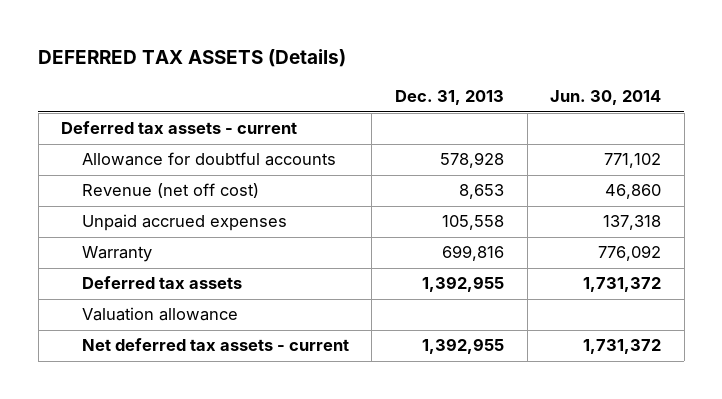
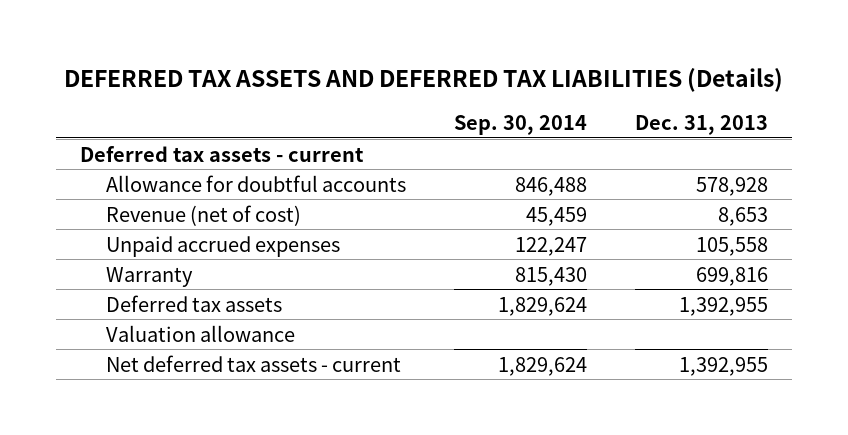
[38,49,347,68] DEFERRED TAX ASSETS (Details) -> [63,68,783,93] DEFERRED TAX ASSETS AND DEFERRED TAX LIABILITIES (Details)
[550,90,662,106] Jun. 30, 2014 -> none
none -> [453,114,587,135] Sep. 30, 2014
[81,183,259,199] Revenue (net off cost) -> [105,204,301,226] Revenue (net of cost)

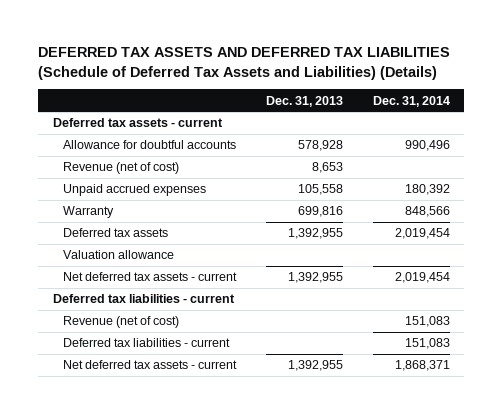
[63,68,783,93] DEFERRED TAX ASSETS AND DEFERRED TAX LIABILITIES (Details) -> [37,47,450,80] DEFERRED TAX ASSETS AND DEFERRED TAX LIABILITIES (Schedule of Deferred Tax Assets and Liabilities) (Details)
[453,114,587,135] Sep. 30, 2014 -> none
none -> [372,95,450,107] Dec. 31, 2014
none -> [52,294,235,304] Deferred tax liabilities - current
none -> [62,316,179,329] Revenue (net of cost)
none -> [62,338,230,348] Deferred tax liabilities - current
none -> [62,360,237,370] Net deferred tax assets - current

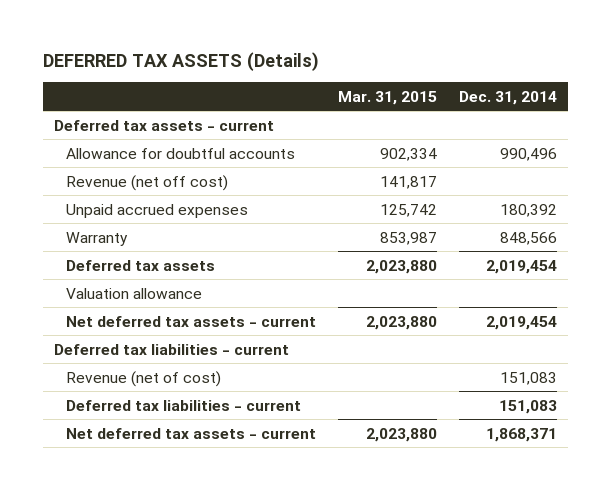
[37,47,450,80] DEFERRED TAX ASSETS AND DEFERRED TAX LIABILITIES (Schedule of Deferred Tax Assets and Liabilities) (Details) -> [42,51,319,71] DEFERRED TAX ASSETS (Details)
[265,95,343,107] Dec. 31, 2013 -> none
none -> [337,90,437,105] Mar. 31, 2015
[62,162,179,175] Revenue (net of cost) -> [65,174,228,191] Revenue (net off cost)

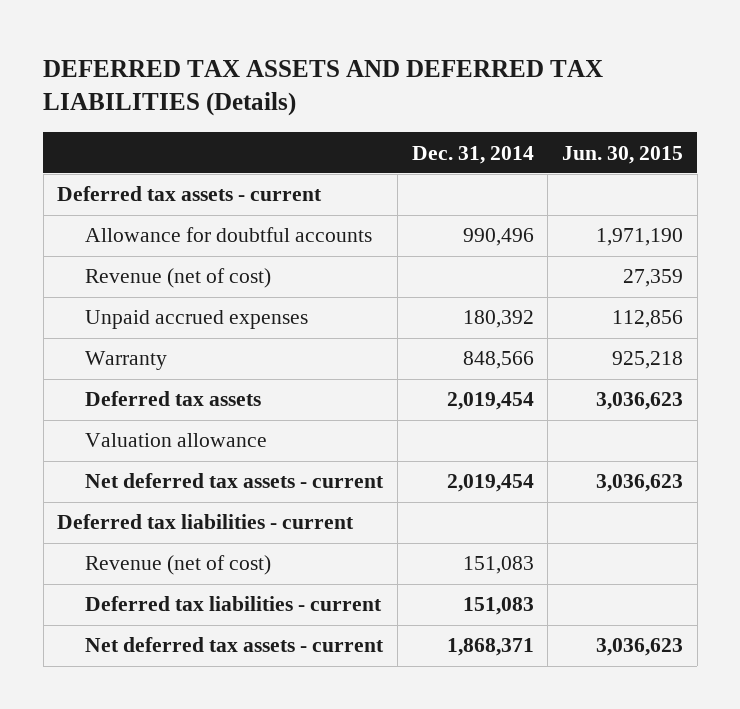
[42,51,319,71] DEFERRED TAX ASSETS (Details) -> [43,59,604,117] DEFERRED TAX ASSETS AND DEFERRED TAX LIABILITIES (Details)
[337,90,437,105] Mar. 31, 2015 -> none
none -> [562,145,684,164] Jun. 30, 2015
[65,174,228,191] Revenue (net off cost) -> [85,268,272,289] Revenue (net of cost)

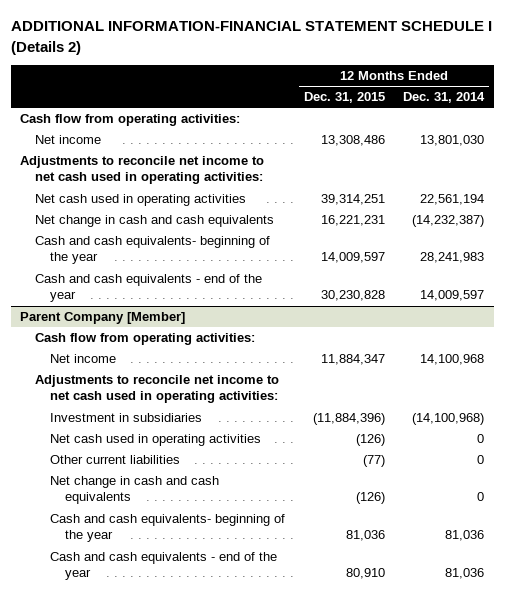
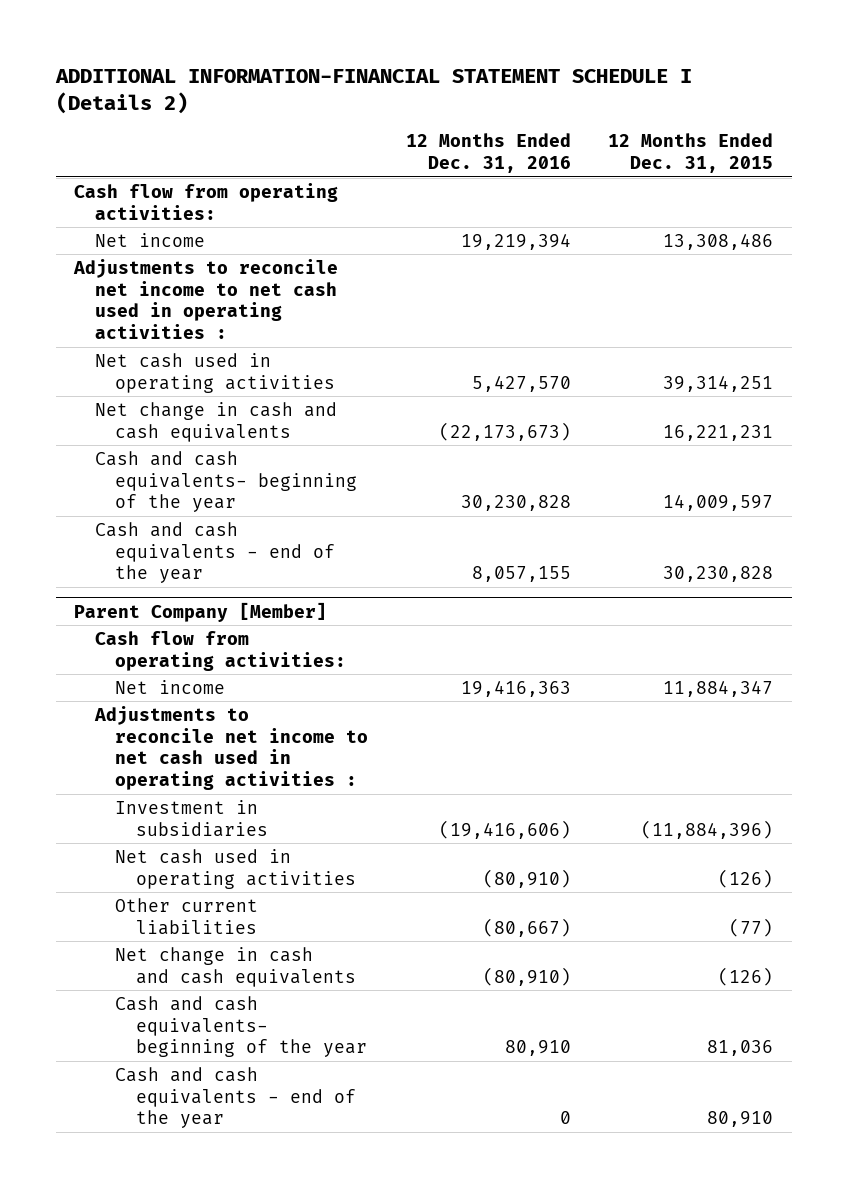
[403,92,486,104] Dec. 31, 2014 -> none
none -> [405,133,571,174] 12 Months Ended Dec. 31, 2016
[20,156,265,185] Adjustments to reconcile net income to net cash used in operating activities: -> [73,258,339,340] Adjustments to reconcile net income to net cash used in operating activities :
[35,375,280,404] Adjustments to reconcile net income to net cash used in operating activities: -> [93,705,369,791] Adjustments to reconcile net income to net cash used in operating activities :

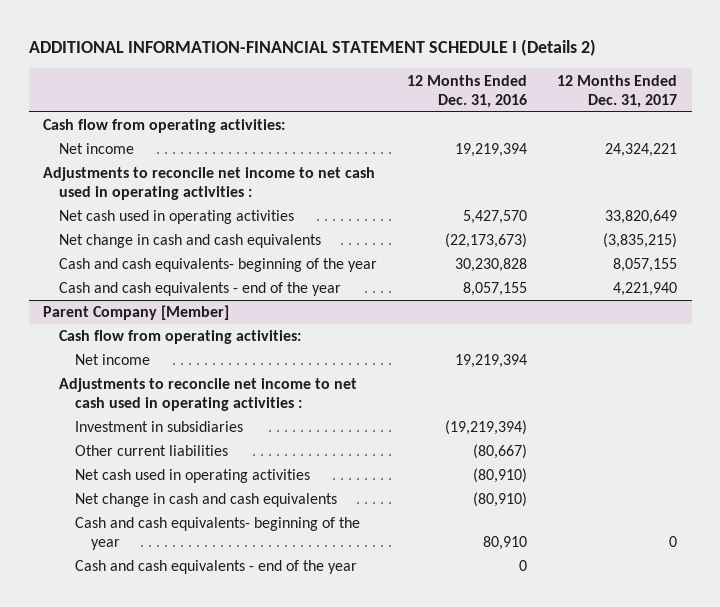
[607,133,773,174] 12 Months Ended Dec. 31, 2015 -> none
none -> [556,74,677,108] 12 Months Ended Dec. 31, 2017
[460,679,571,697] 19,416,363 -> [454,354,527,369] 19,219,394
[438,819,571,839] (19,416,606) -> [444,420,527,436] (19,219,394)
[115,848,356,889] Net cash used in operating activities -> [75,469,311,484] Net cash used in operating activities

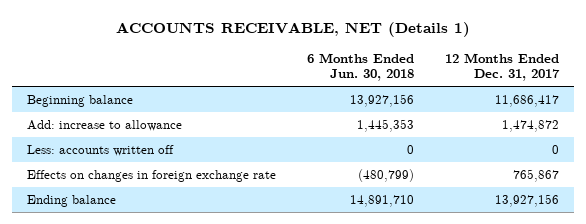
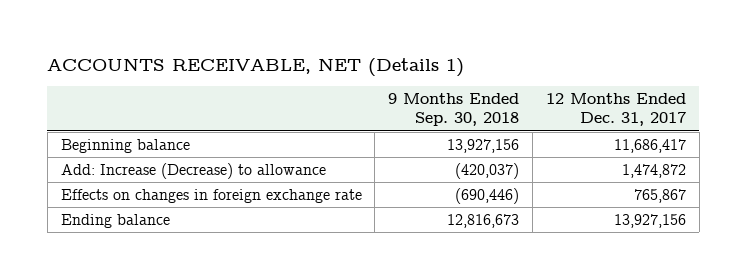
[307,52,415,82] 6 Months Ended Jun. 30, 2018 -> none
none -> [388,93,520,127] 9 Months Ended Sep. 30, 2018
[27,144,175,156] Less: accounts written off -> none
[27,119,183,131] Add: increase to allowance -> [60,162,326,179] Add: Increase (Decrease) to allowance

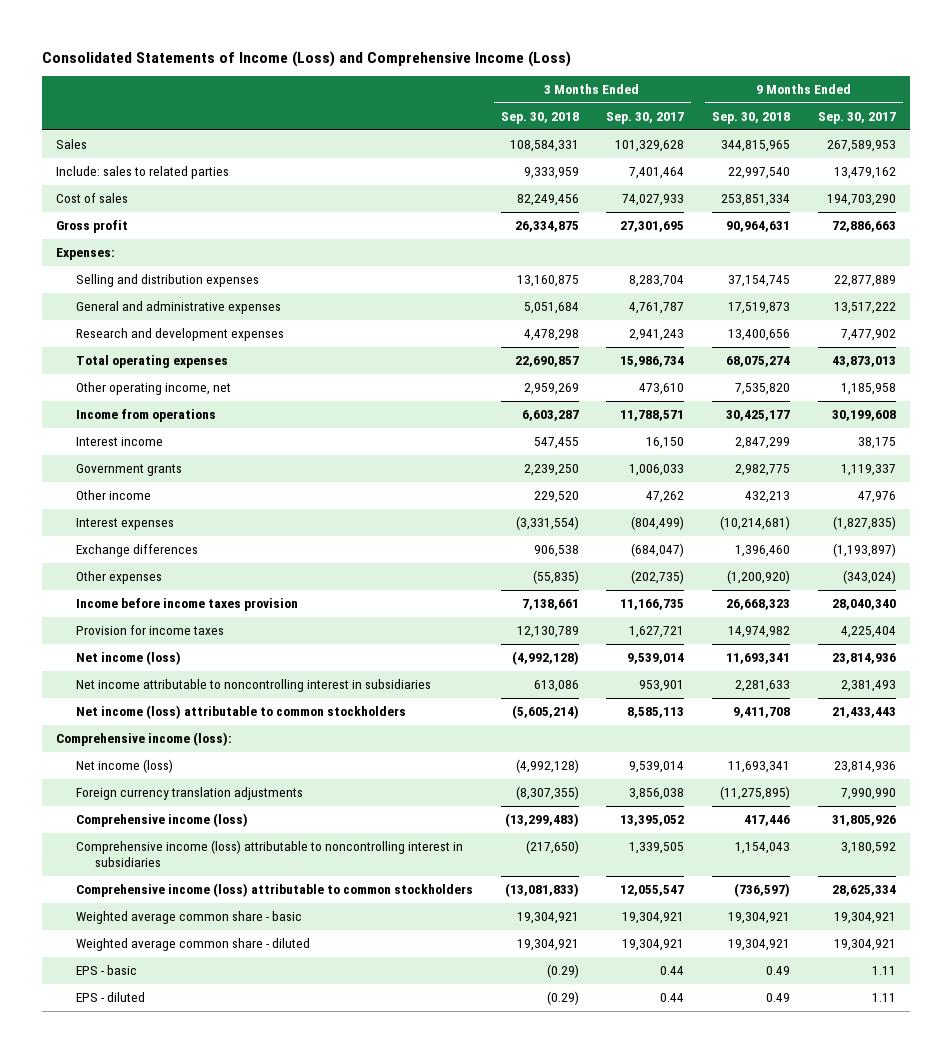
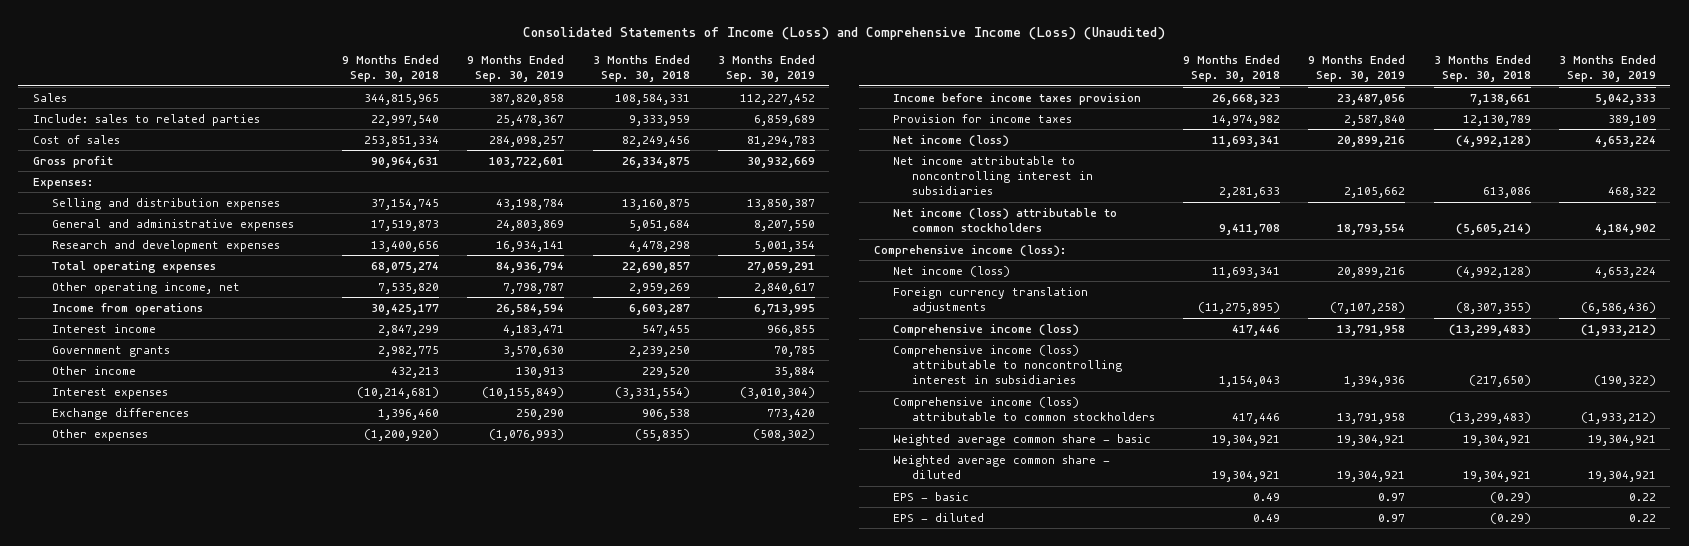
[42,50,572,67] Consolidated Statements of Income (Loss) and Comprehensive Income (Loss) -> [523,27,1166,41] Consolidated Statements of Income (Loss) and Comprehensive Income (Loss) (Unaudited)
[606,111,685,124] Sep. 30, 2017 -> none
[818,111,897,124] Sep. 30, 2017 -> none
none -> [467,55,565,83] 9 Months Ended Sep. 30, 2019
none -> [718,55,816,83] 3 Months Ended Sep. 30, 2019
[504,883,579,898] (13,081,833) -> [1448,412,1531,425] (13,299,483)
[734,883,791,898] (736,597) -> [1231,413,1280,425] 417,446

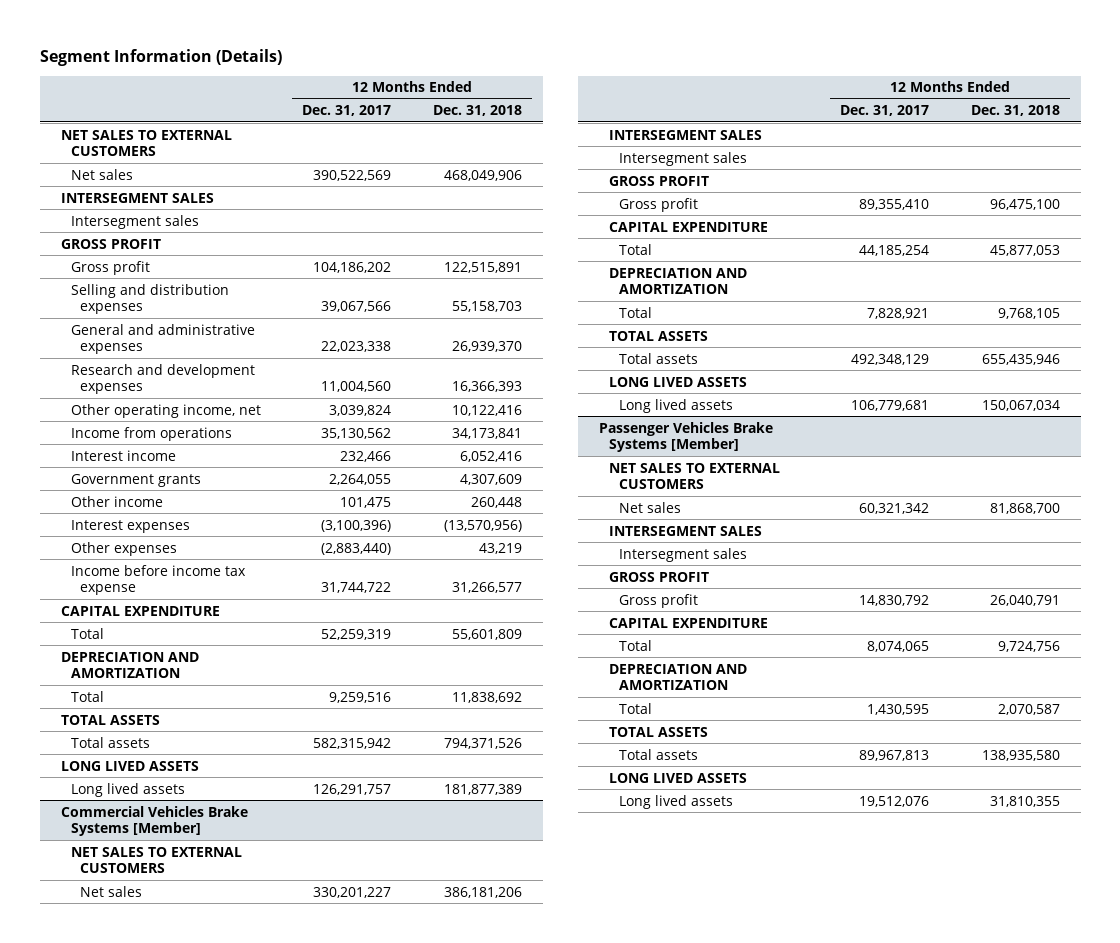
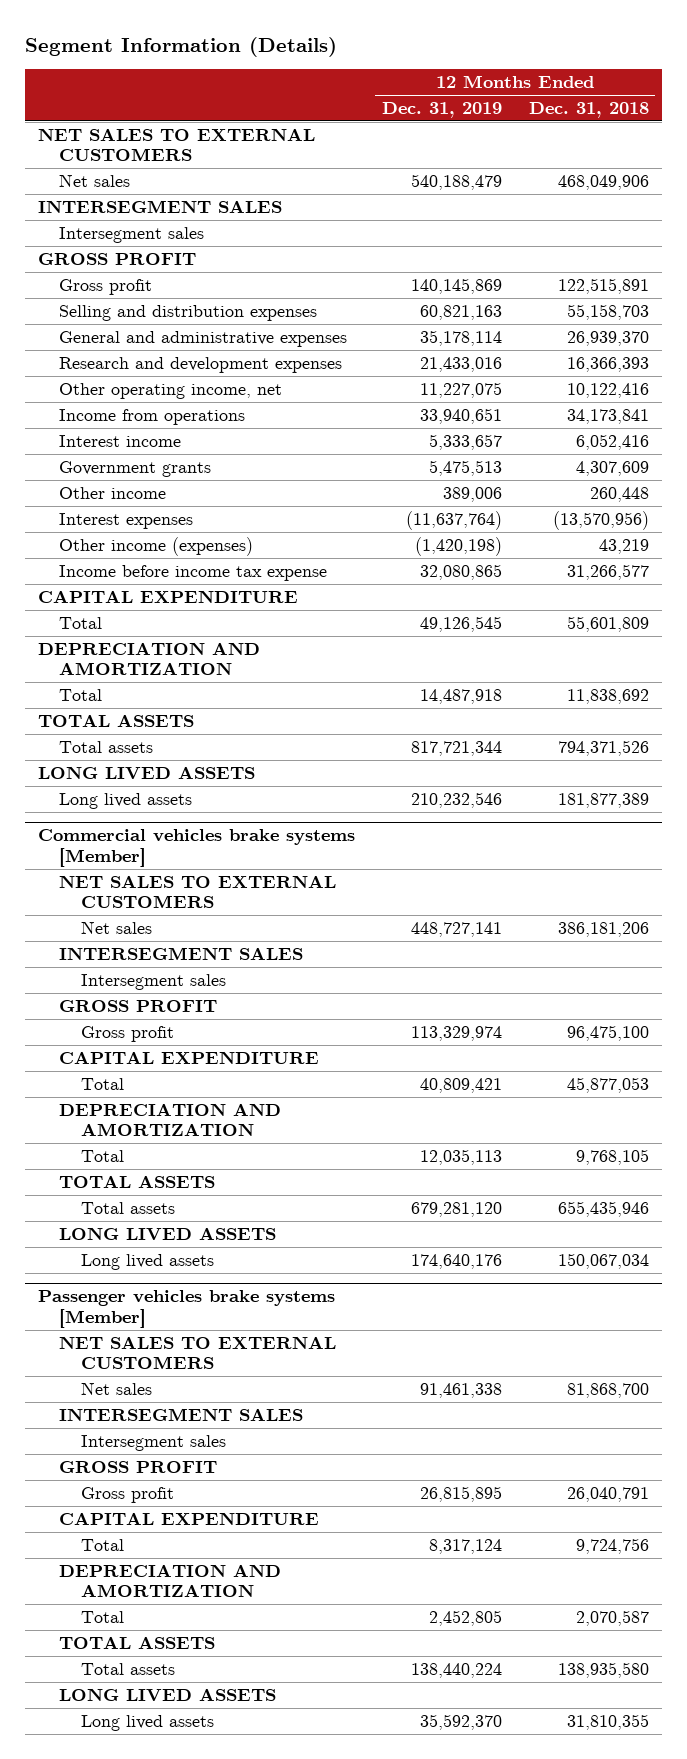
[302,105,392,117] Dec. 31, 2017 -> none
none -> [381,101,502,118] Dec. 31, 2019
[70,541,177,556] Other expenses -> [59,536,254,556] Other income (expenses)
[60,805,248,837] Commercial Vehicles Brake Systems [Member] -> [38,829,356,867] Commercial vehicles brake systems [Member]
[598,421,773,453] Passenger Vehicles Brake Systems [Member] -> [38,1290,336,1328] Passenger vehicles brake systems [Member]

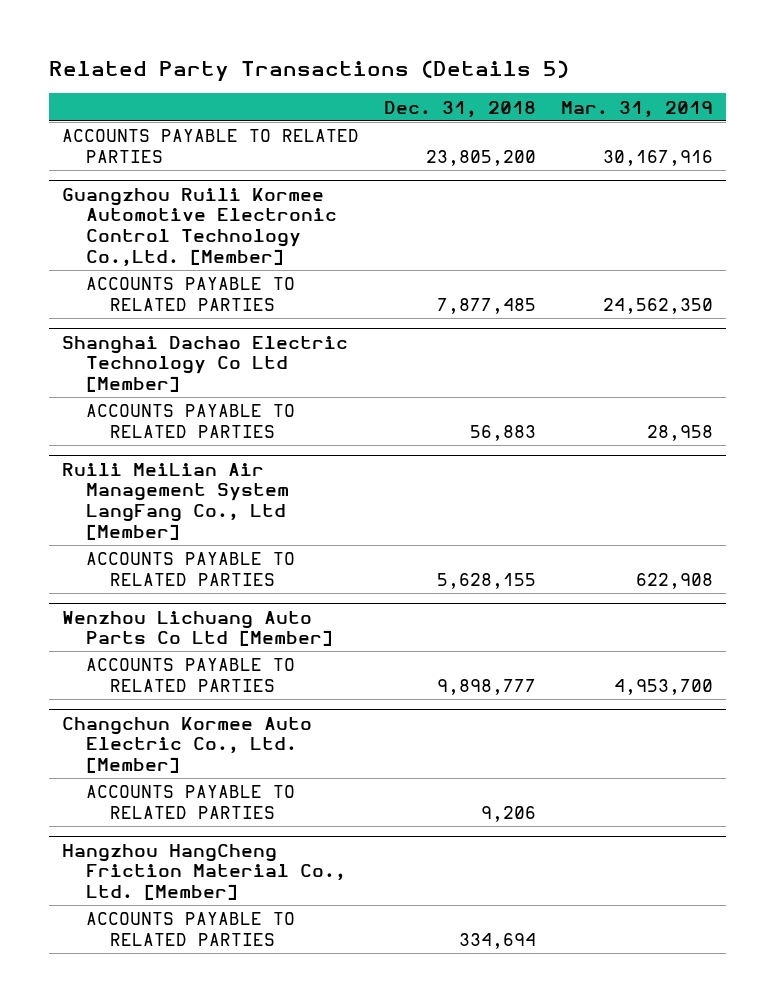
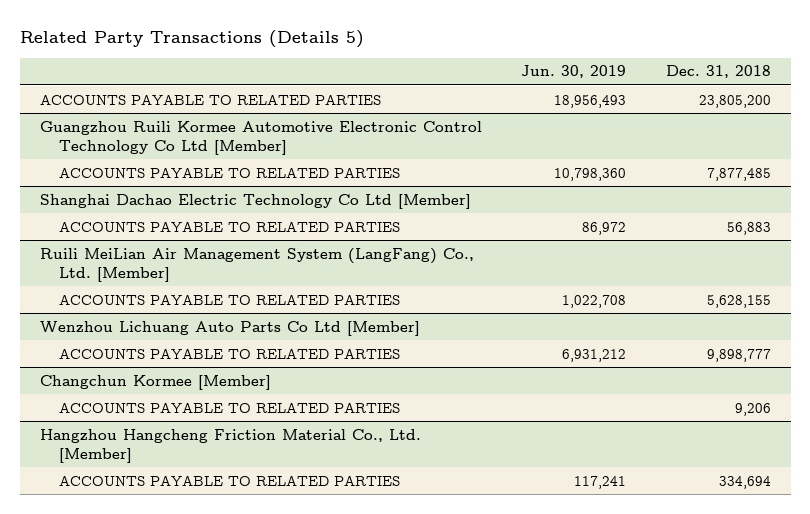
[561,100,714,118] Mar. 31, 2019 -> none
none -> [521,65,627,79] Jun. 30, 2019
[61,187,337,268] Guangzhou Ruili Kormee Automotive Electronic Control Technology Co.,Ltd. [Member] -> [39,120,482,155] Guangzhou Ruili Kormee Automotive Electronic Control Technology Co Ltd [Member]
[61,462,289,541] Ruili MeiLian Air Management System LangFang Co., Ltd [Member] -> [39,247,474,282] Ruili MeiLian Air Management System (LangFang) Co., Ltd. [Member]
[61,716,312,774] Changchun Kormee Auto Electric Co., Ltd. [Member] -> [39,374,271,390] Changchun Kormee [Member]
[61,843,346,901] Hangzhou HangCheng Friction Material Co., Ltd. [Member] -> [39,428,421,463] Hangzhou Hangcheng Friction Material Co., Ltd. [Member]

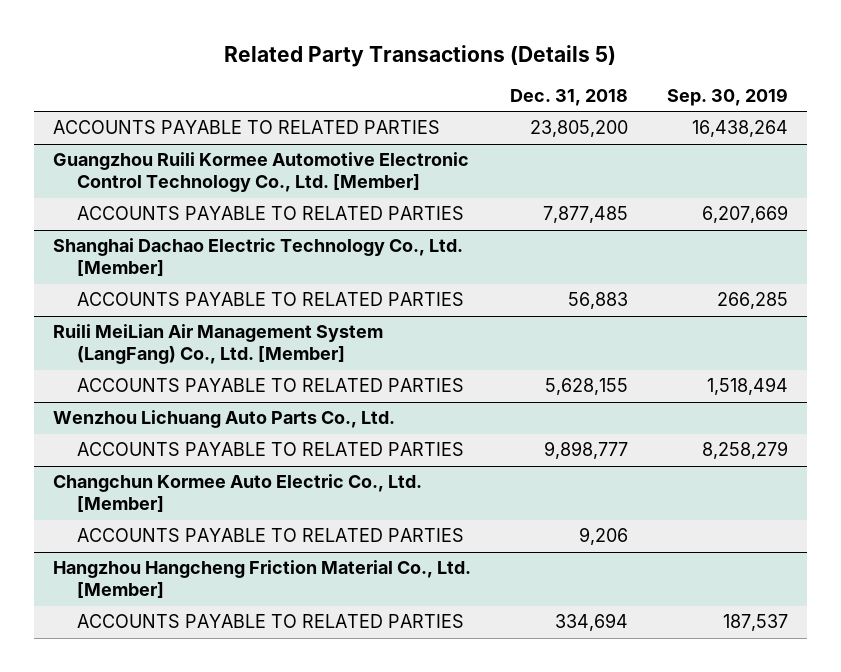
[521,65,627,79] Jun. 30, 2019 -> none
none -> [666,88,788,107] Sep. 30, 2019
[39,120,482,155] Guangzhou Ruili Kormee Automotive Electronic Control Technology Co Ltd [Member] -> [52,152,469,193] Guangzhou Ruili Kormee Automotive Electronic Control Technology Co., Ltd. [Member]
[39,193,471,209] Shanghai Dachao Electric Technology Co Ltd [Member] -> [52,238,463,278] Shanghai Dachao Electric Technology Co., Ltd. [Member]
[39,320,420,336] Wenzhou Lichuang Auto Parts Co Ltd [Member] -> [52,410,395,429] Wenzhou Lichuang Auto Parts Co., Ltd.
[39,374,271,390] Changchun Kormee [Member] -> [52,474,422,514] Changchun Kormee Auto Electric Co., Ltd. [Member]

